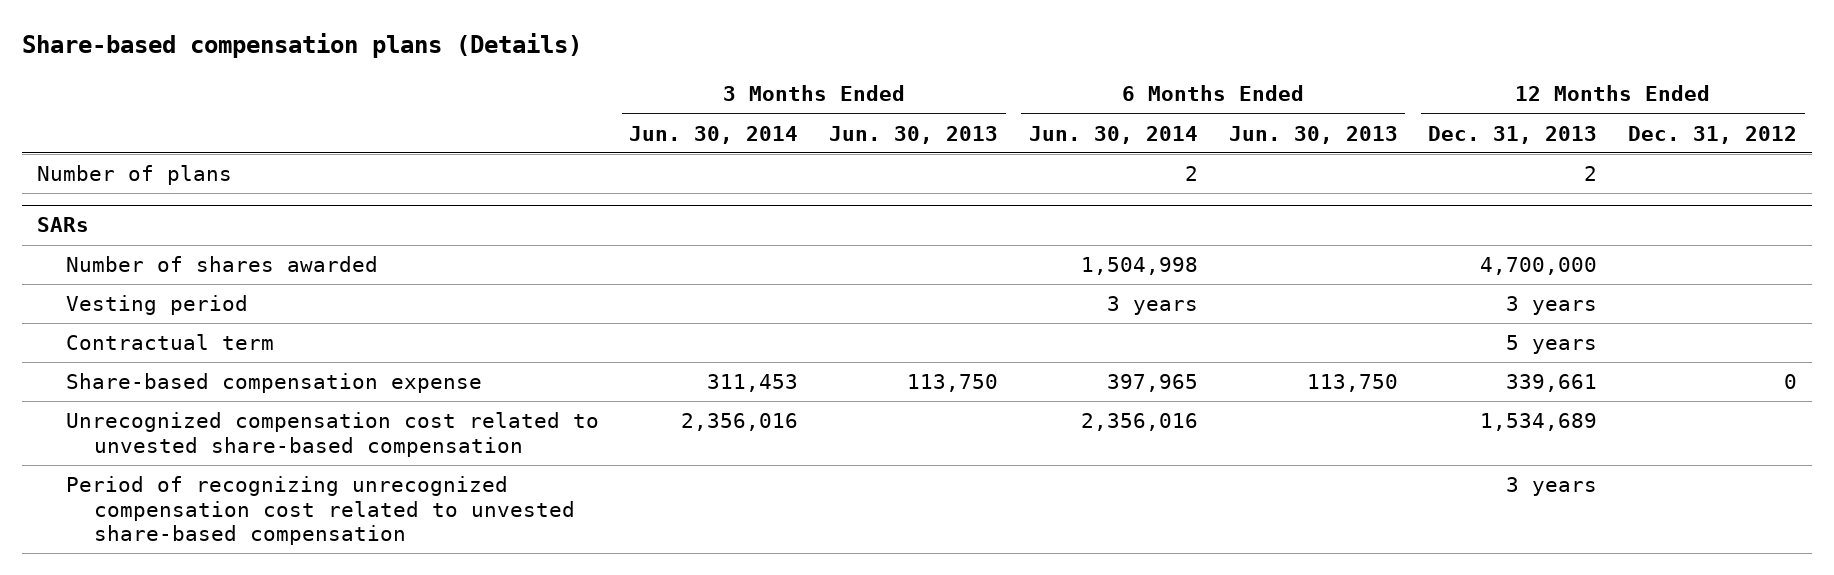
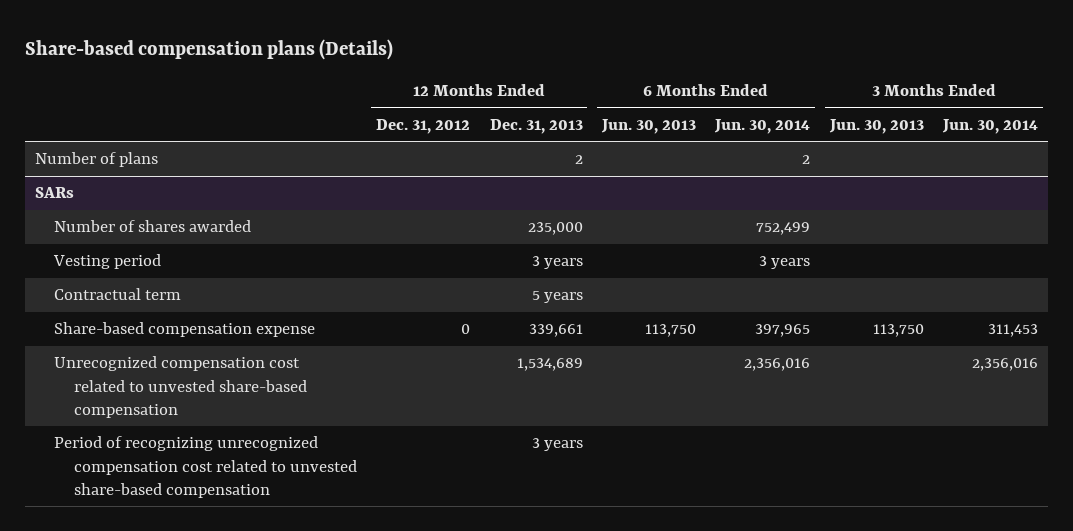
[1080,257,1198,276] 1,504,998 -> [756,222,811,236] 752,499
[1480,257,1598,276] 4,700,000 -> [527,222,583,236] 235,000

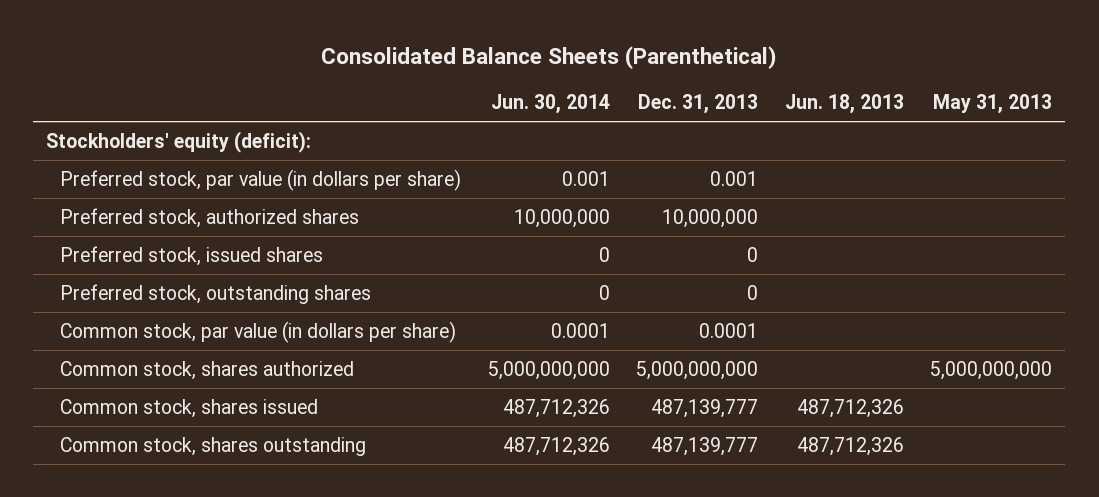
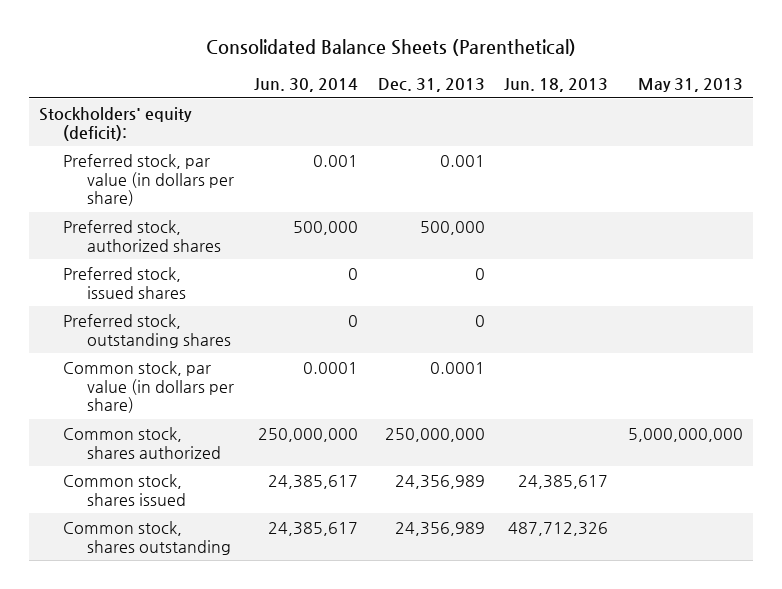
[513,208,610,228] 10,000,000 -> [292,220,358,235] 500,000
[662,208,759,228] 10,000,000 -> [419,220,485,235] 500,000
[487,360,610,380] 5,000,000,000 -> [257,427,358,442] 250,000,000
[636,360,759,380] 5,000,000,000 -> [384,427,485,442] 250,000,000
[502,398,610,418] 487,712,326 -> [267,474,358,489] 24,385,617
[651,398,759,418] 487,139,777 -> [394,474,485,489] 24,356,989
[796,398,904,418] 487,712,326 -> [518,474,609,489] 24,385,617
[502,436,610,456] 487,712,326 -> [267,521,358,536] 24,385,617
[651,436,759,456] 487,139,777 -> [394,521,485,536] 24,356,989

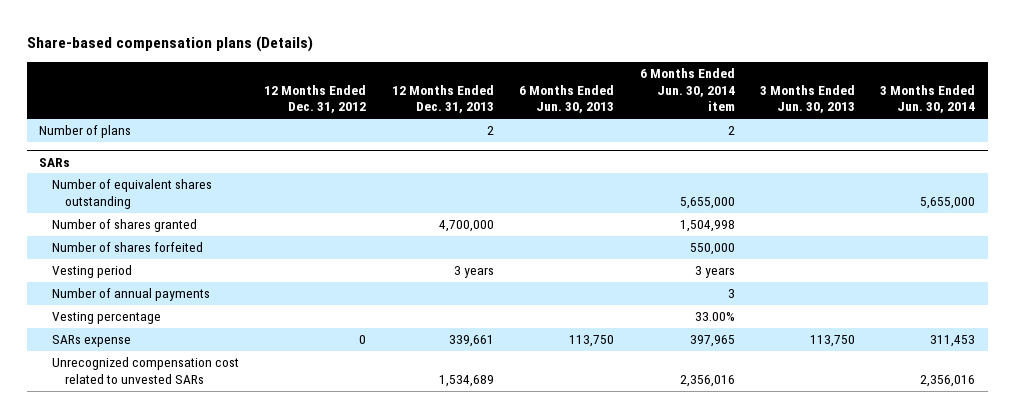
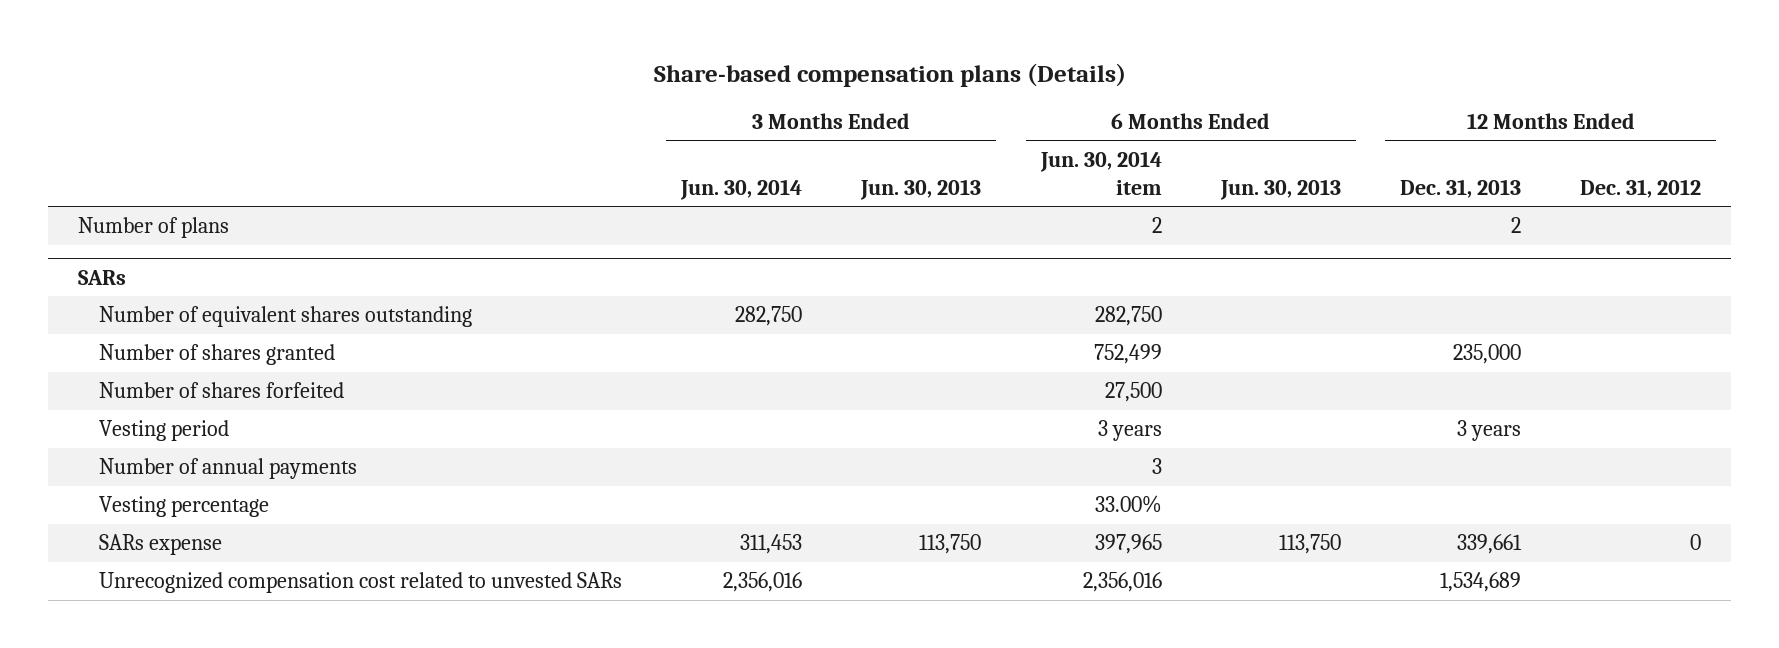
[679,197,735,210] 5,655,000 -> [1094,306,1162,327] 282,750
[920,197,976,210] 5,655,000 -> [735,306,803,327] 282,750
[438,220,494,233] 4,700,000 -> [1452,344,1521,365] 235,000
[679,220,735,233] 1,504,998 -> [1093,344,1162,365] 752,499
[689,243,735,256] 550,000 -> [1104,382,1162,403] 27,500

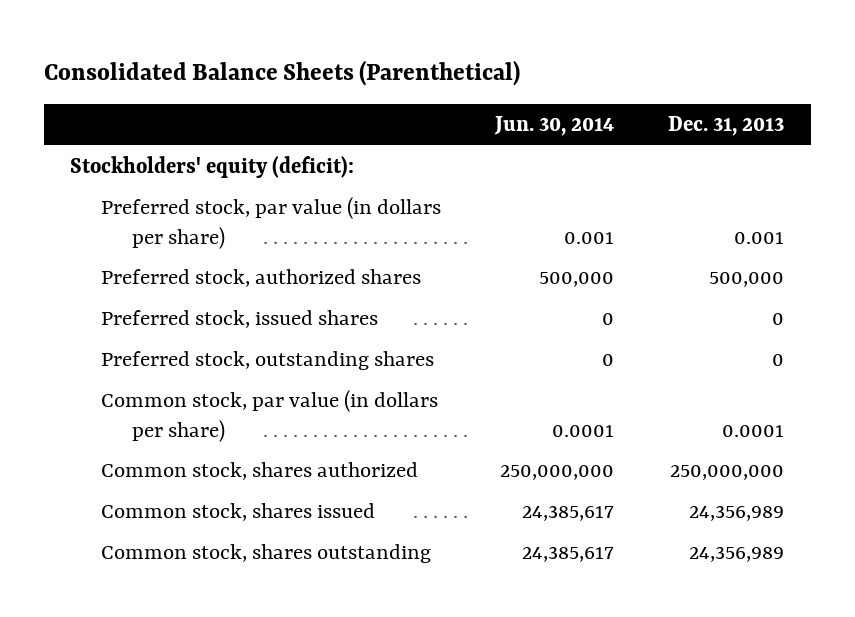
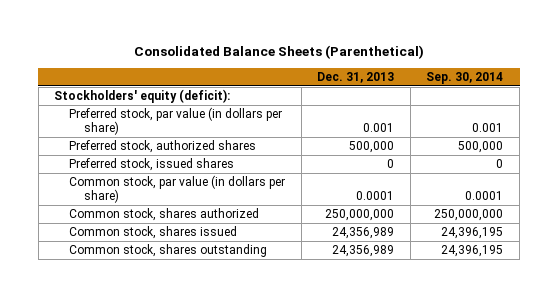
[494,116,615,137] Jun. 30, 2014 -> none
none -> [426,72,504,85] Sep. 30, 2014
[101,351,435,371] Preferred stock, outstanding shares -> none

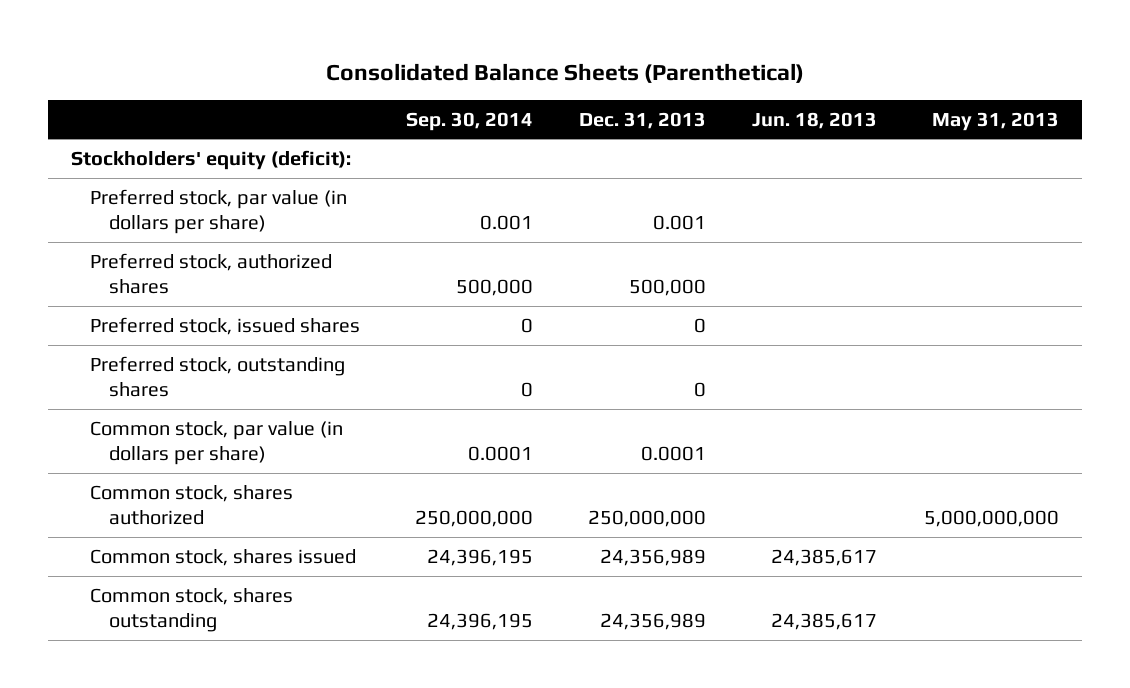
none -> [752,111,878,129] Jun. 18, 2013
none -> [931,111,1059,131] May 31, 2013
none -> [90,355,346,398] Preferred stock, outstanding shares

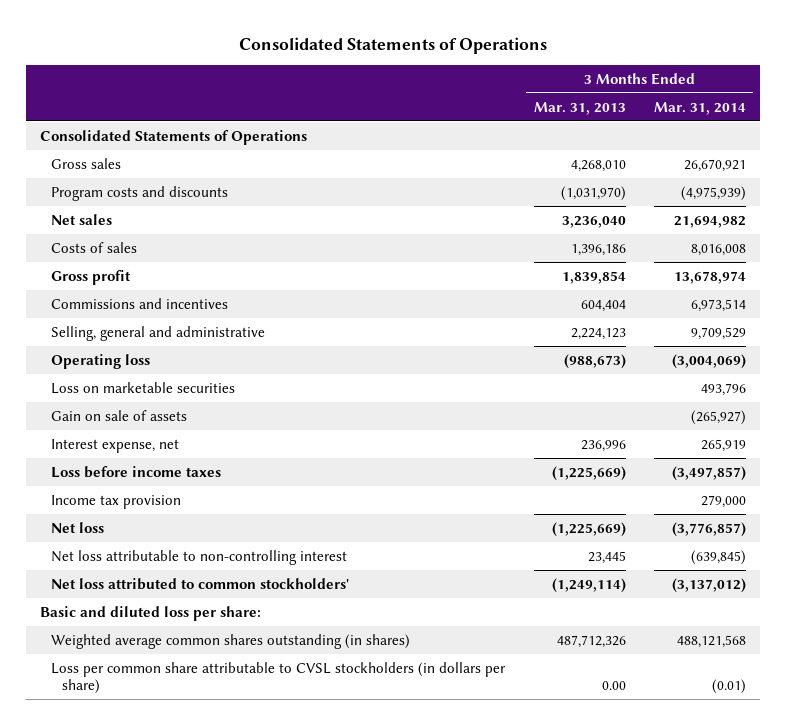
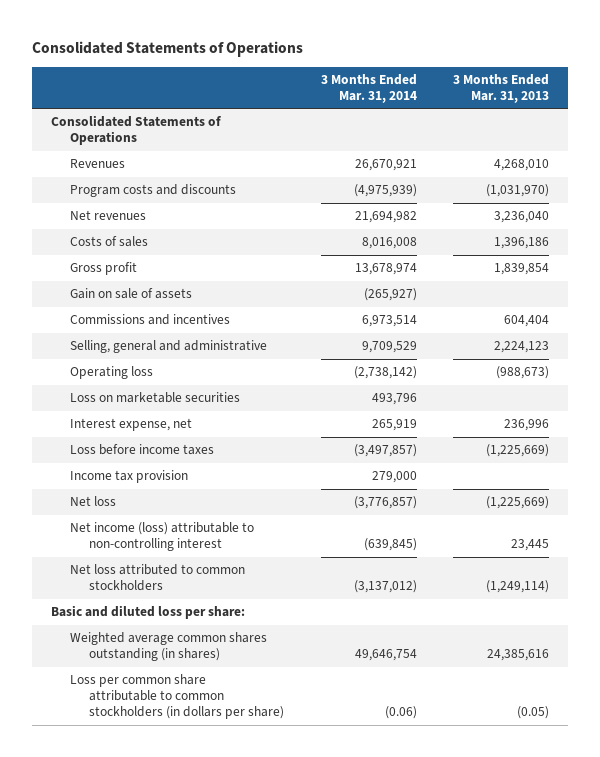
[51,157,122,169] Gross sales -> [69,159,125,169] Revenues
[51,213,113,225] Net sales -> [69,210,146,221] Net revenues
[51,409,188,421] Gain on sale of assets -> [69,288,192,300] Gain on sale of assets
[671,353,746,369] (3,004,069) -> [353,366,417,380] (2,738,142)
[51,549,348,565] Net loss attributable to non-controlling interest -> [69,522,254,552] Net income (loss) attributable to non-controlling interest
[51,577,350,590] Net loss attributed to common stockholders' -> [69,564,245,592] Net loss attributed to common stockholders
[556,634,626,648] 487,712,326 -> [487,649,550,662] 24,385,616
[676,634,746,648] 488,121,568 -> [354,649,417,662] 49,646,754
[51,661,507,695] Loss per common share attributable to CVSL stockholders (in dollars per share) -> [69,674,284,720] Loss per common share attributable to common stockholders (in dollars per share)
[601,681,626,691] 0.00 -> [517,706,550,720] (0.05)
[711,679,746,695] (0.01) -> [384,706,417,720] (0.06)

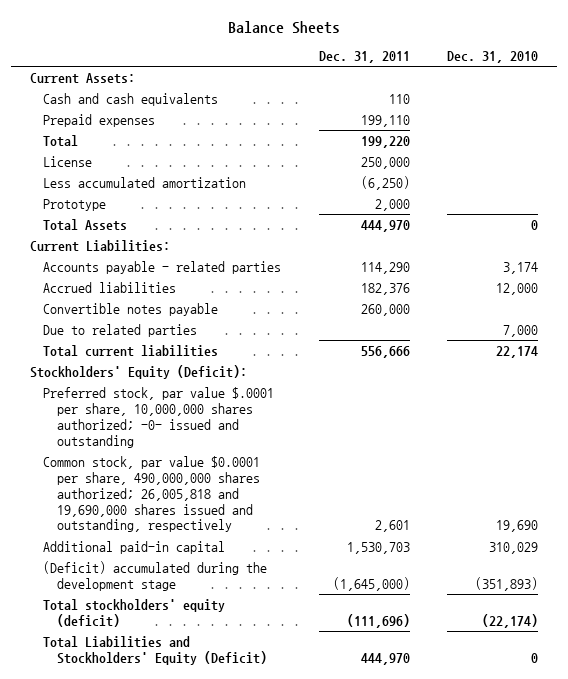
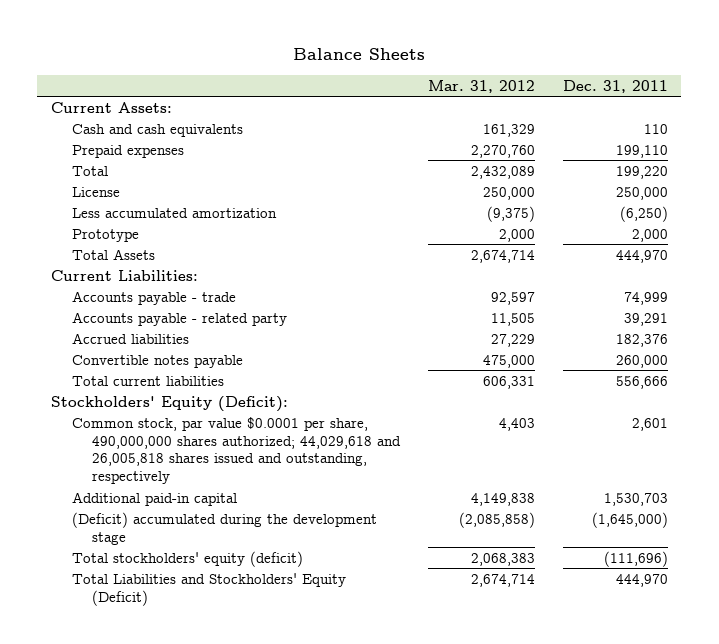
[447,50,539,63] Dec. 31, 2010 -> none
none -> [427,79,535,93] Mar. 31, 2012
none -> [71,290,236,305] Accounts payable - trade
[43,260,282,274] Accounts payable - related parties -> [71,311,287,326] Accounts payable - related party
[360,261,410,274] 114,290 -> [623,312,668,326] 39,291
[43,323,198,337] Due to related parties -> none
[43,386,275,448] Preferred stock, par value $.0001 per share, 10,000,000 shares authorized; -0- issued and outstanding -> none
[43,455,261,533] Common stock, par value $0.0001 per share, 490,000,000 shares authorized; 26,005,818 and 19,690,000 shares issued and outstanding, respectively -> [71,416,402,484] Common stock, par value $0.0001 per share, 490,000,000 shares authorized; 44,029,618 and 26,005,818 shares issued and outstanding, respectively

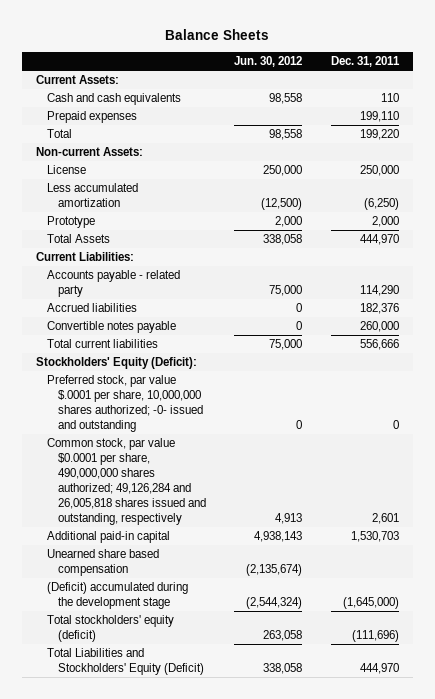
[427,79,535,93] Mar. 31, 2012 -> none
none -> [234,55,303,67] Jun. 30, 2012
none -> [35,147,143,157] Non-current Assets:
[71,290,236,305] Accounts payable - trade -> none
[623,312,668,326] 39,291 -> [359,285,399,297] 114,290
none -> [46,375,203,433] Preferred stock, par value $.0001 per share, 10,000,000 shares authorized; -0- issued and outstanding
[71,416,402,484] Common stock, par value $0.0001 per share, 490,000,000 shares authorized; 44,029,618 and 26,005,818 shares issued and outstanding, respectively -> [46,438,206,526] Common stock, par value $0.0001 per share, 490,000,000 shares authorized; 49,126,284 and 26,005,818 shares issued and outstanding, respectively
none -> [46,549,159,577] Unearned share based compensation

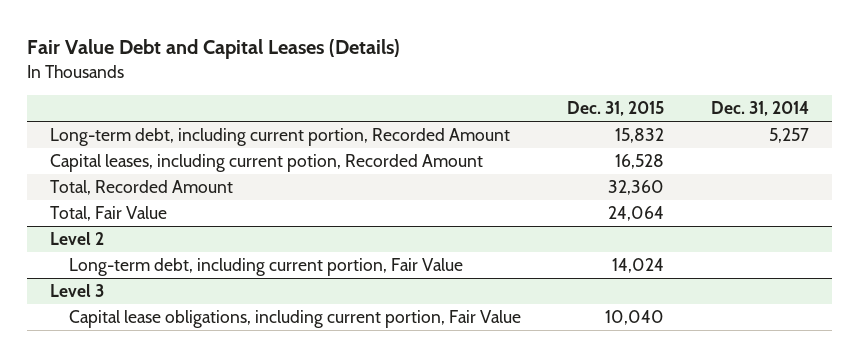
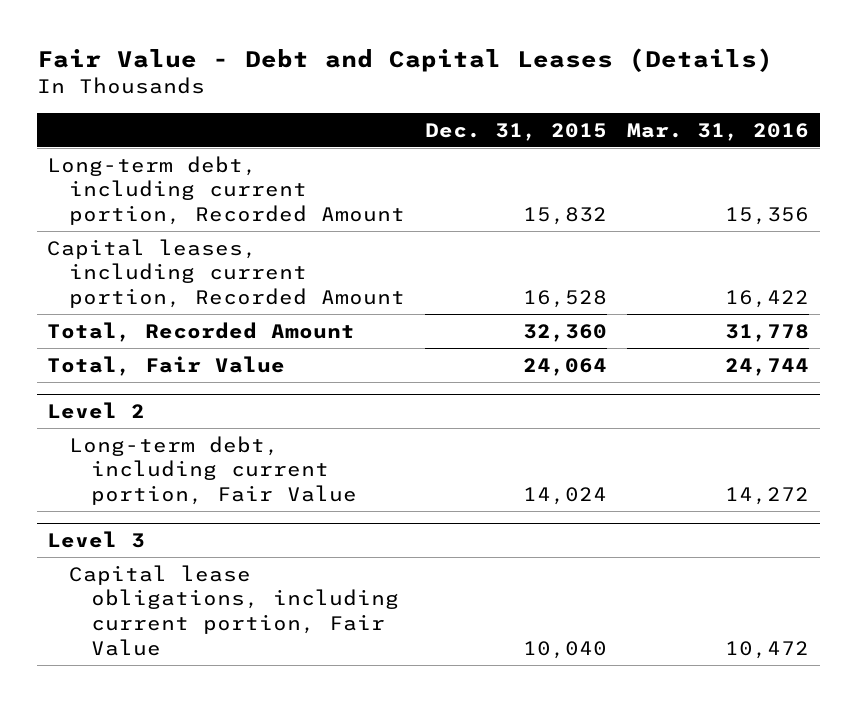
[26,38,400,59] Fair Value Debt and Capital Leases (Details) -> [36,47,773,72] Fair Value - Debt and Capital Leases (Details)
[710,101,809,117] Dec. 31, 2014 -> none
none -> [627,122,810,141] Mar. 31, 2016
[50,154,484,173] Capital leases, including current potion, Recorded Amount -> [46,238,406,309] Capital leases, including current portion, Recorded Amount

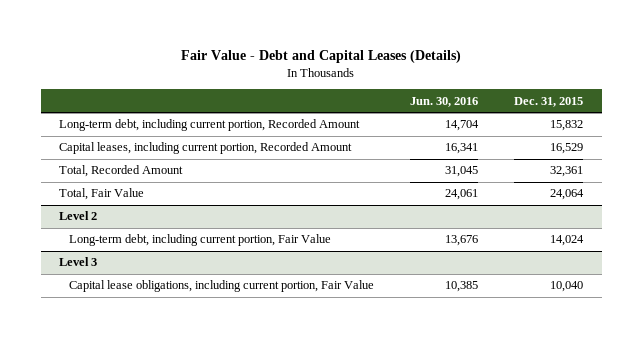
[627,122,810,141] Mar. 31, 2016 -> none
none -> [410,96,479,107] Jun. 30, 2016
[523,290,608,309] 16,528 -> [550,143,584,155] 16,529
[523,323,608,342] 32,360 -> [550,166,584,178] 32,361

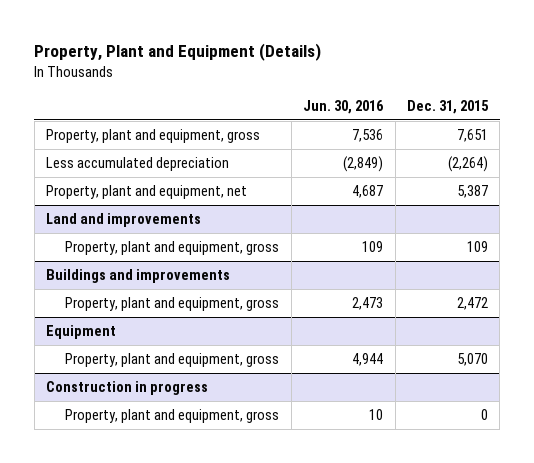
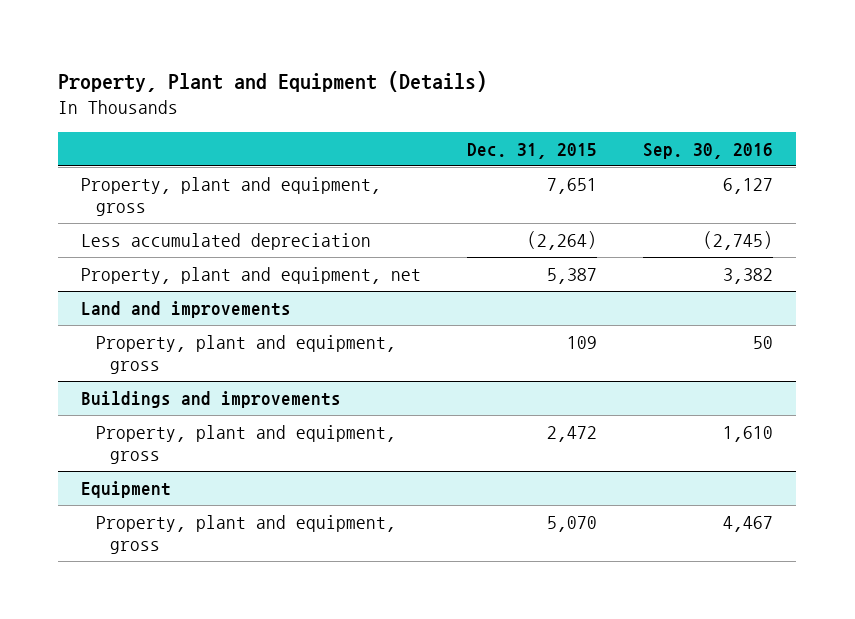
[303,99,385,114] Jun. 30, 2016 -> none
none -> [643,142,774,159] Sep. 30, 2016
[45,381,208,396] Construction in progress -> none
[65,409,280,424] Property, plant and equipment, gross -> none

